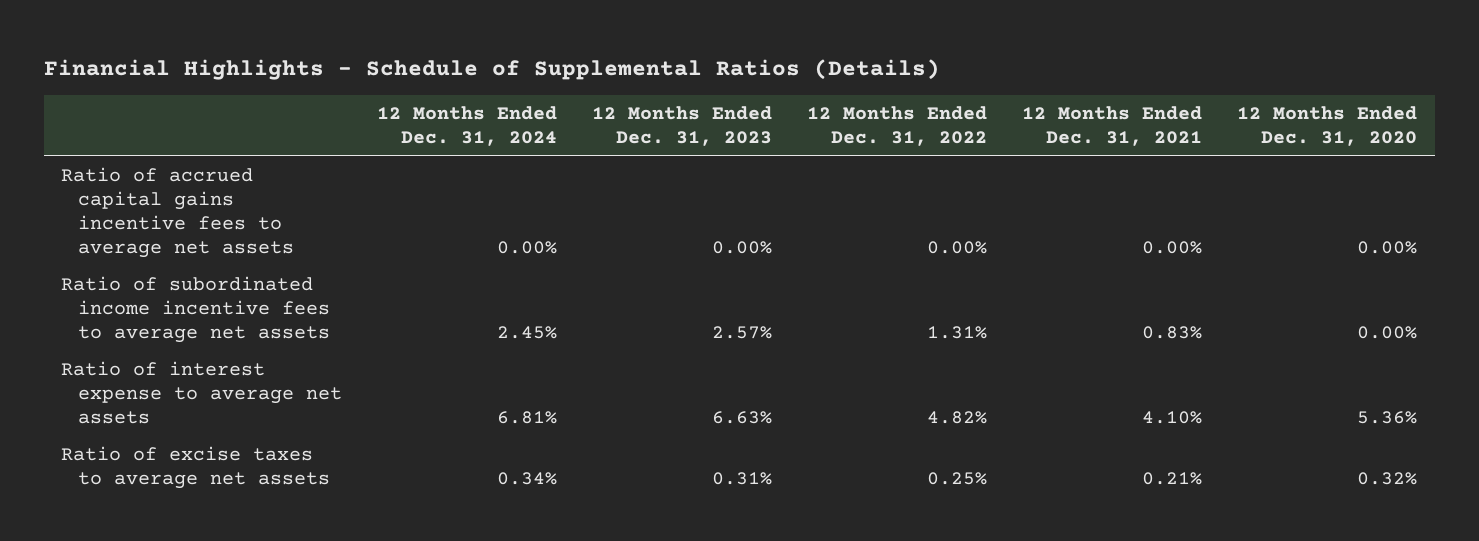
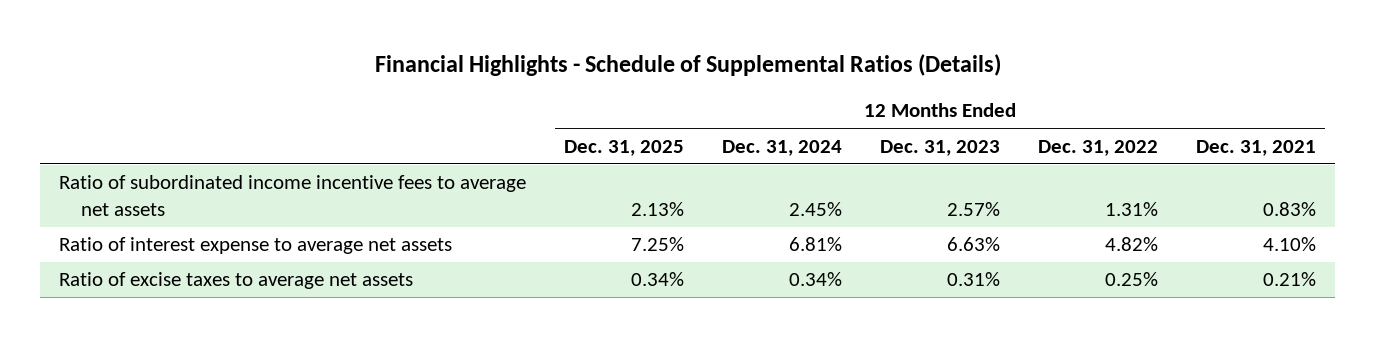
[1237,105,1418,147] 12 Months Ended Dec. 31, 2020 -> none
none -> [564,139,685,156] Dec. 31, 2025
[61,167,295,259] Ratio of accrued capital gains incentive fees to average net assets -> none

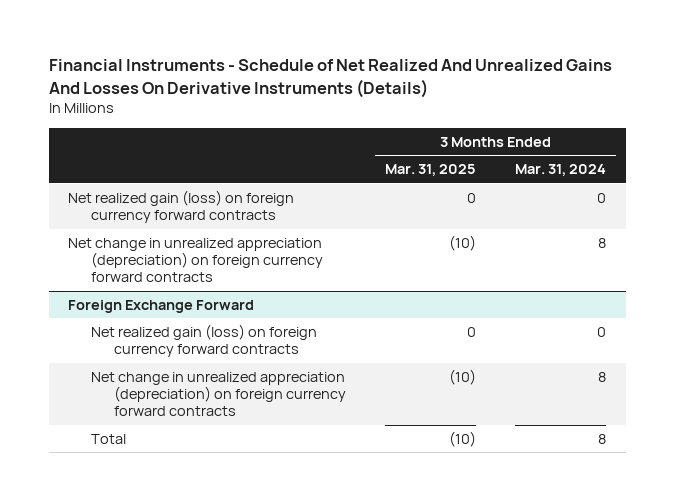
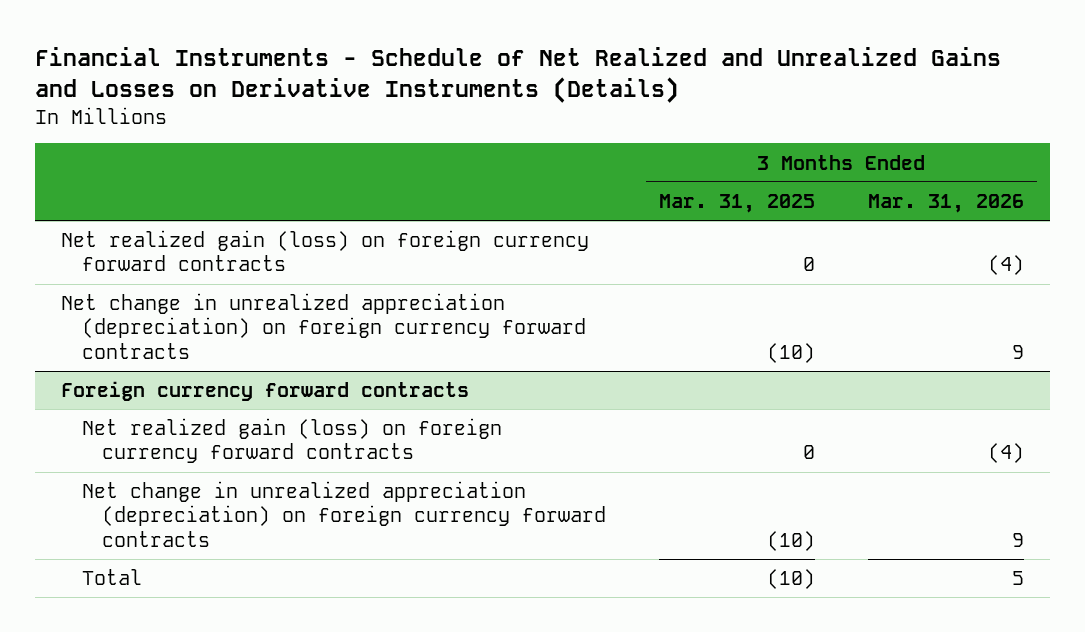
[48,59,612,98] Financial Instruments - Schedule of Net Realized And Unrealized Gains And Losses On Derivative Instruments (Details) -> [34,46,1001,103] Financial Instruments - Schedule of Net Realized and Unrealized Gains and Losses on Derivative Instruments (Details)
[515,164,607,177] Mar. 31, 2024 -> none
none -> [867,194,1024,214] Mar. 31, 2026
[68,300,255,314] Foreign Exchange Forward -> [61,381,470,402] Foreign currency forward contracts

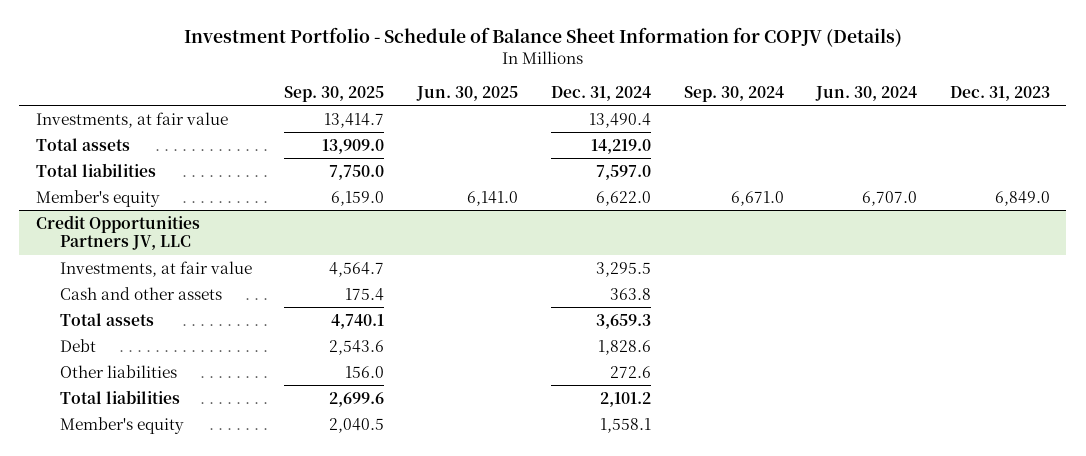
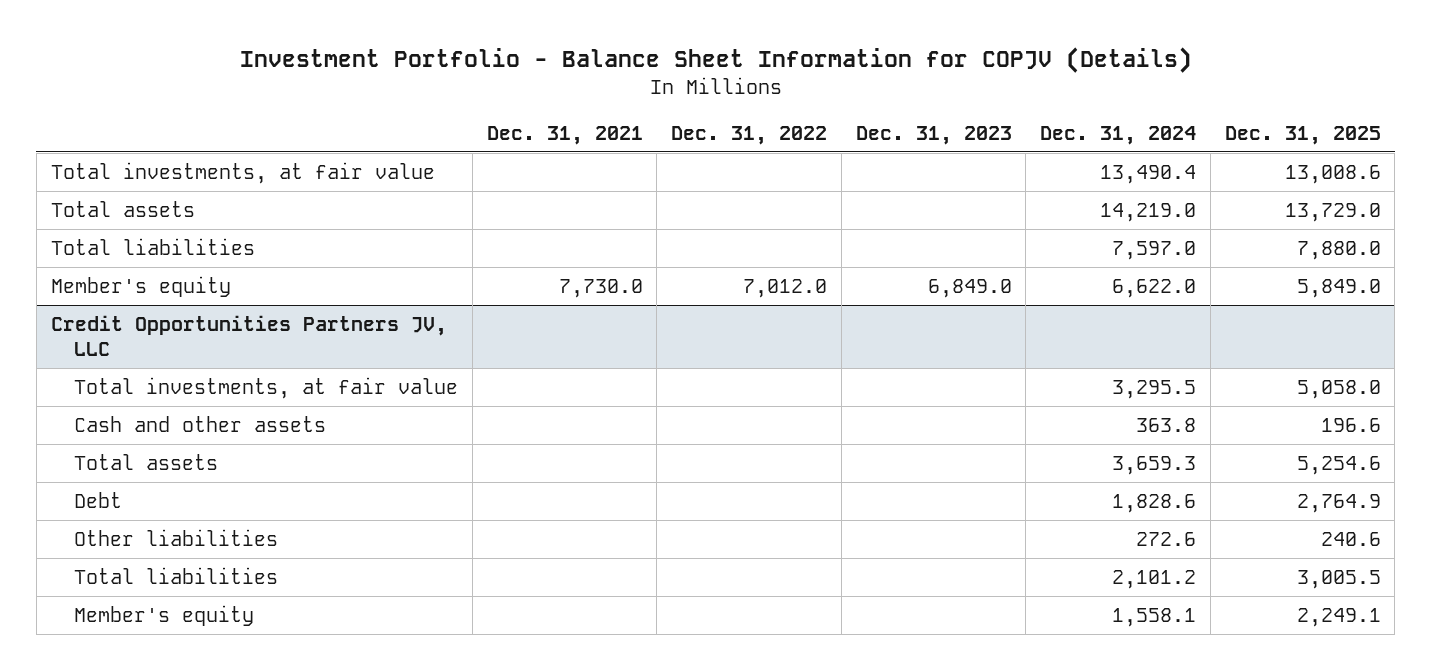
[183,27,902,48] Investment Portfolio - Schedule of Balance Sheet Information for COPJV (Details) -> [239,47,1192,74] Investment Portfolio - Balance Sheet Information for COPJV (Details)
[284,85,385,102] Sep. 30, 2025 -> none
[416,85,519,101] Jun. 30, 2025 -> none
[683,85,784,102] Sep. 30, 2024 -> none
[815,85,918,101] Jun. 30, 2024 -> none
none -> [486,125,643,145] Dec. 31, 2021
none -> [671,125,828,145] Dec. 31, 2022
none -> [1224,125,1381,145] Dec. 31, 2025
[35,111,228,128] Investments, at fair value -> [50,161,435,184] Total investments, at fair value
[59,260,252,277] Investments, at fair value -> [74,376,459,399] Total investments, at fair value

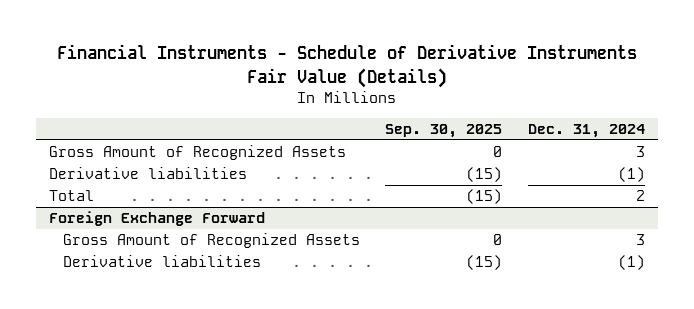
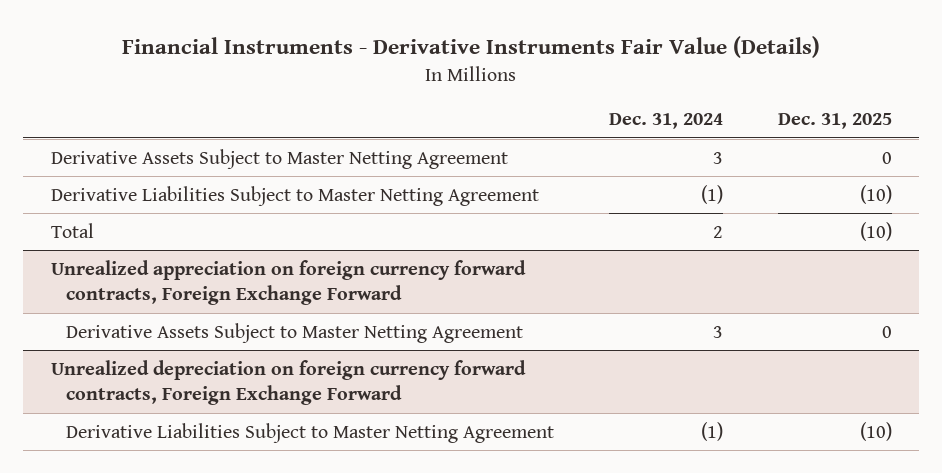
[56,44,637,88] Financial Instruments - Schedule of Derivative Instruments Fair Value (Details) -> [122,35,821,58] Financial Instruments - Derivative Instruments Fair Value (Details)
[385,124,503,139] Sep. 30, 2025 -> none
none -> [777,113,892,130] Dec. 31, 2025
[48,145,346,161] Gross Amount of Recognized Assets -> [50,148,508,169] Derivative Assets Subject to Master Netting Agreement
[48,167,247,180] Derivative liabilities -> [50,185,539,206] Derivative Liabilities Subject to Master Netting Agreement
[48,211,265,227] Foreign Exchange Forward -> none
none -> [50,259,526,306] Unrealized appreciation on foreign currency forward contracts, Foreign Exchange Forward
[62,233,360,249] Gross Amount of Recognized Assets -> [66,322,524,343] Derivative Assets Subject to Master Netting Agreement
none -> [50,359,526,406] Unrealized depreciation on foreign currency forward contracts, Foreign Exchange Forward
[62,255,261,268] Derivative liabilities -> [66,422,555,443] Derivative Liabilities Subject to Master Netting Agreement

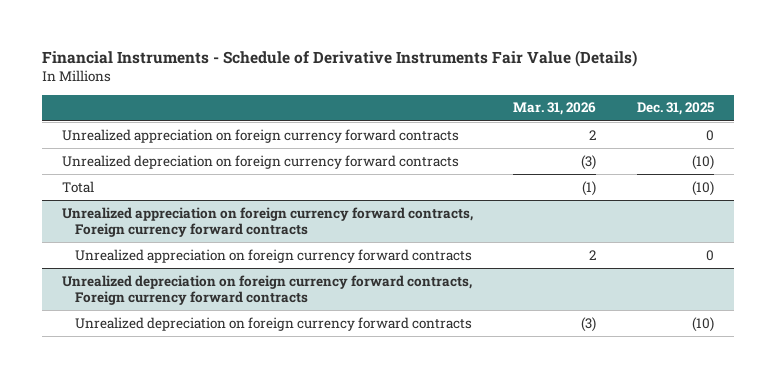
[122,35,821,58] Financial Instruments - Derivative Instruments Fair Value (Details) -> [41,49,637,67] Financial Instruments - Schedule of Derivative Instruments Fair Value (Details)
[608,113,723,130] Dec. 31, 2024 -> none
none -> [513,102,597,116] Mar. 31, 2026
[50,148,508,169] Derivative Assets Subject to Master Netting Agreement -> [62,128,460,143] Unrealized appreciation on foreign currency forward contracts
[50,185,539,206] Derivative Liabilities Subject to Master Netting Agreement -> [62,154,460,169] Unrealized depreciation on foreign currency forward contracts
[50,259,526,306] Unrealized appreciation on foreign currency forward contracts, Foreign Exchange Forward -> [62,206,474,237] Unrealized appreciation on foreign currency forward contracts, Foreign currency forward contracts
[66,322,524,343] Derivative Assets Subject to Master Netting Agreement -> [75,248,473,263] Unrealized appreciation on foreign currency forward contracts
[50,359,526,406] Unrealized depreciation on foreign currency forward contracts, Foreign Exchange Forward -> [62,274,473,305] Unrealized depreciation on foreign currency forward contracts, Foreign currency forward contracts
[66,422,555,443] Derivative Liabilities Subject to Master Netting Agreement -> [75,316,473,331] Unrealized depreciation on foreign currency forward contracts

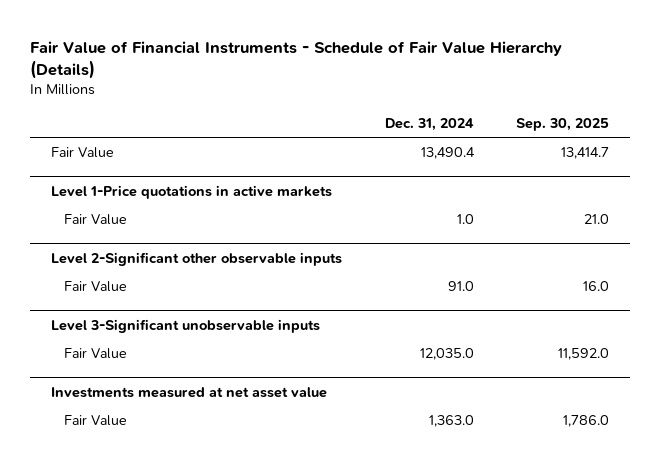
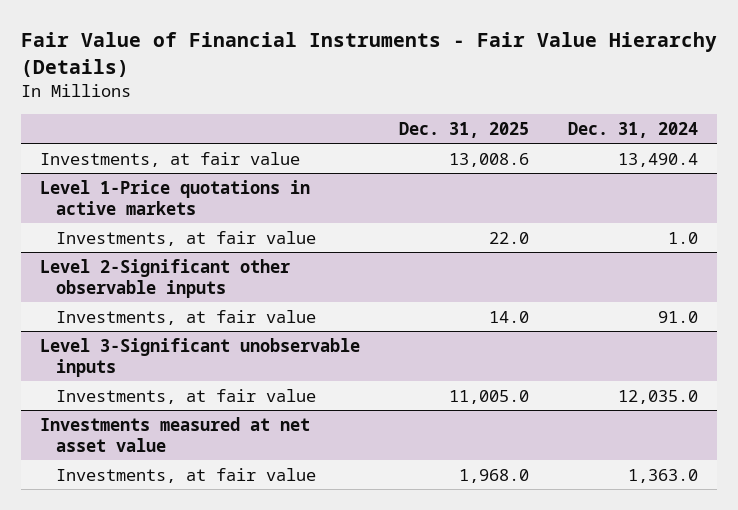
[30,40,563,79] Fair Value of Financial Instruments - Schedule of Fair Value Hierarchy (Details) -> [20,32,717,77] Fair Value of Financial Instruments - Fair Value Hierarchy (Details)
[516,117,610,131] Sep. 30, 2025 -> none
none -> [398,121,529,138] Dec. 31, 2025
[51,147,115,159] Fair Value -> [40,151,301,167] Investments, at fair value
[63,214,127,226] Fair Value -> [56,230,317,246] Investments, at fair value
[63,281,127,293] Fair Value -> [56,309,317,325] Investments, at fair value
[63,348,127,360] Fair Value -> [56,388,317,404] Investments, at fair value
[63,415,127,427] Fair Value -> [56,467,317,483] Investments, at fair value

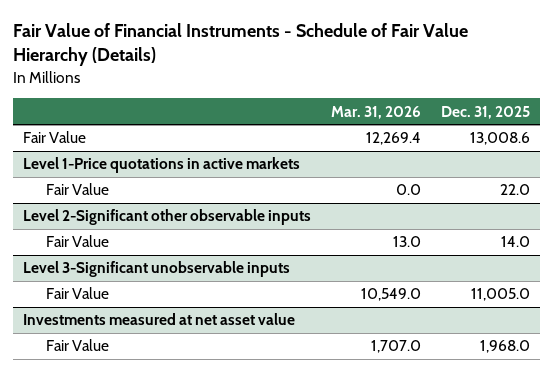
[20,32,717,77] Fair Value of Financial Instruments - Fair Value Hierarchy (Details) -> [12,23,468,67] Fair Value of Financial Instruments - Schedule of Fair Value Hierarchy (Details)
[567,121,698,138] Dec. 31, 2024 -> none
none -> [331,105,422,119] Mar. 31, 2026
[40,151,301,167] Investments, at fair value -> [22,131,86,144] Fair Value
[56,230,317,246] Investments, at fair value -> [46,183,110,196] Fair Value
[56,309,317,325] Investments, at fair value -> [46,235,110,248] Fair Value
[56,388,317,404] Investments, at fair value -> [46,287,110,300] Fair Value
[56,467,317,483] Investments, at fair value -> [46,339,110,352] Fair Value

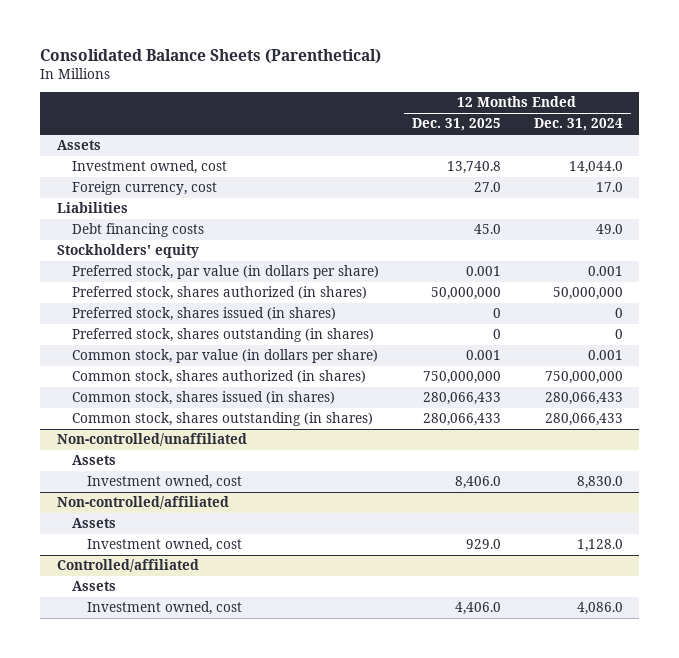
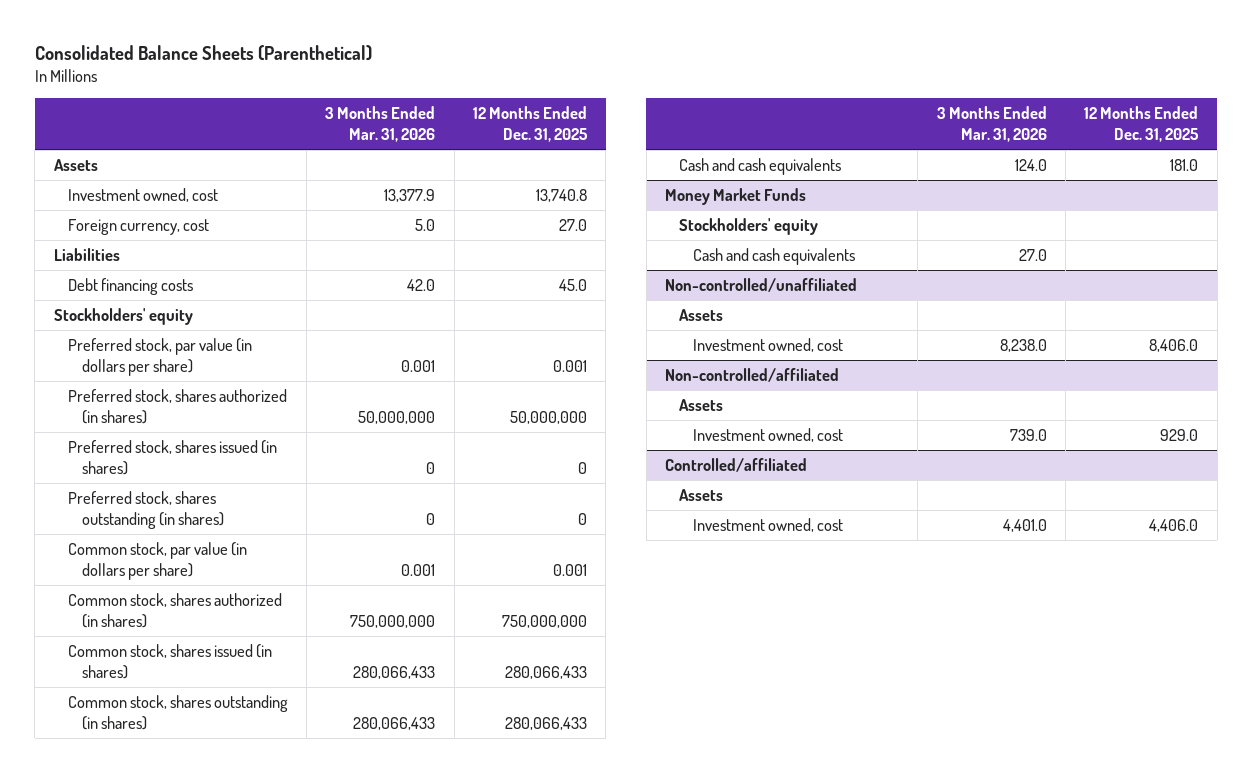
[533,118,623,132] Dec. 31, 2024 -> none
none -> [325,106,436,142] 3 Months Ended Mar. 31, 2026
none -> [679,158,842,176] Cash and cash equivalents
none -> [665,188,807,206] Money Market Funds
none -> [679,218,819,236] Stockholders' equity
none -> [693,248,856,266] Cash and cash equivalents

